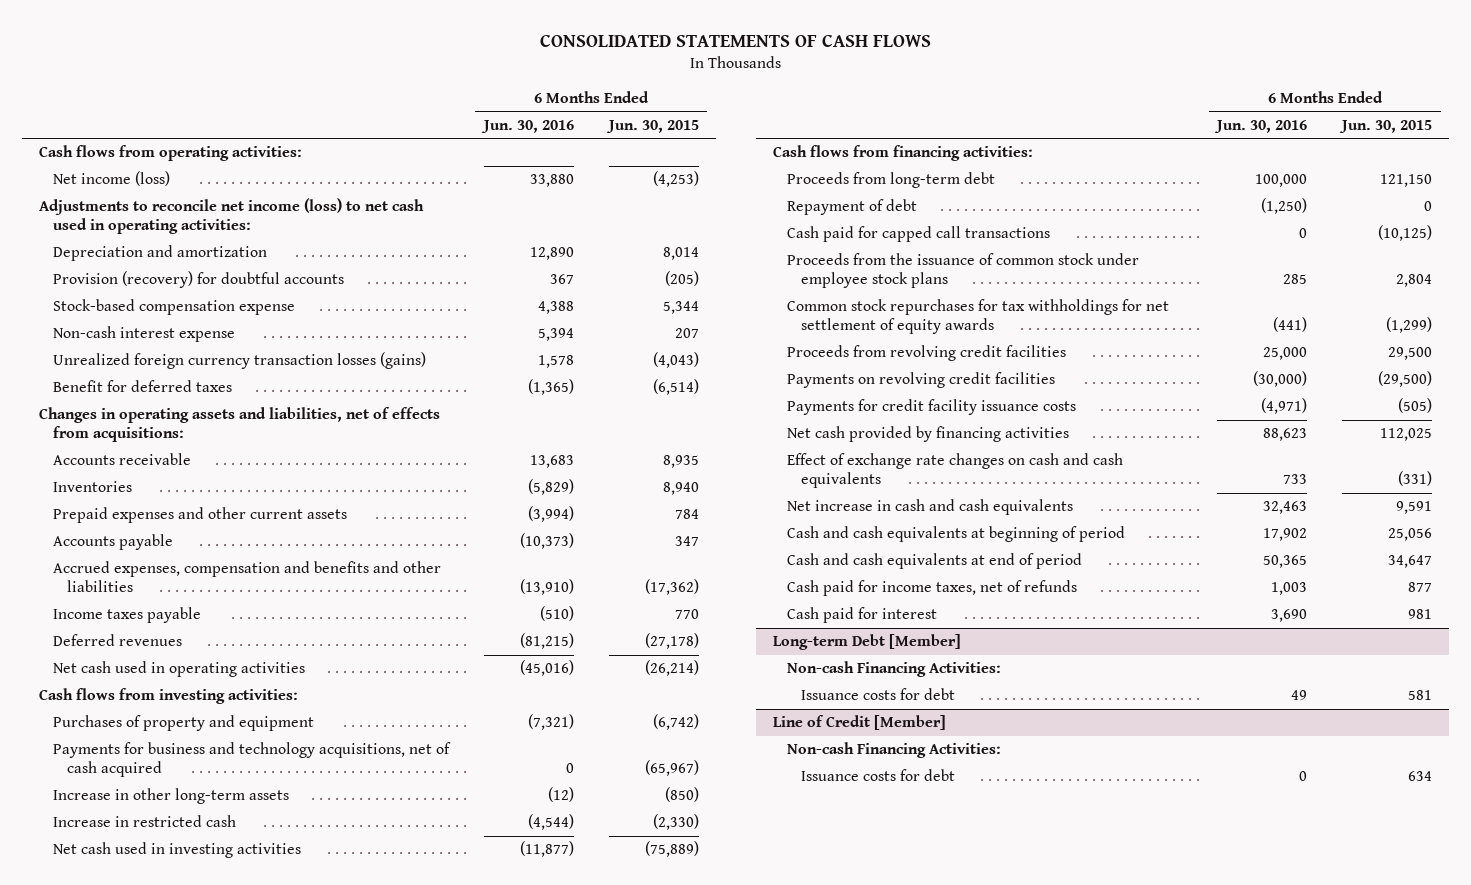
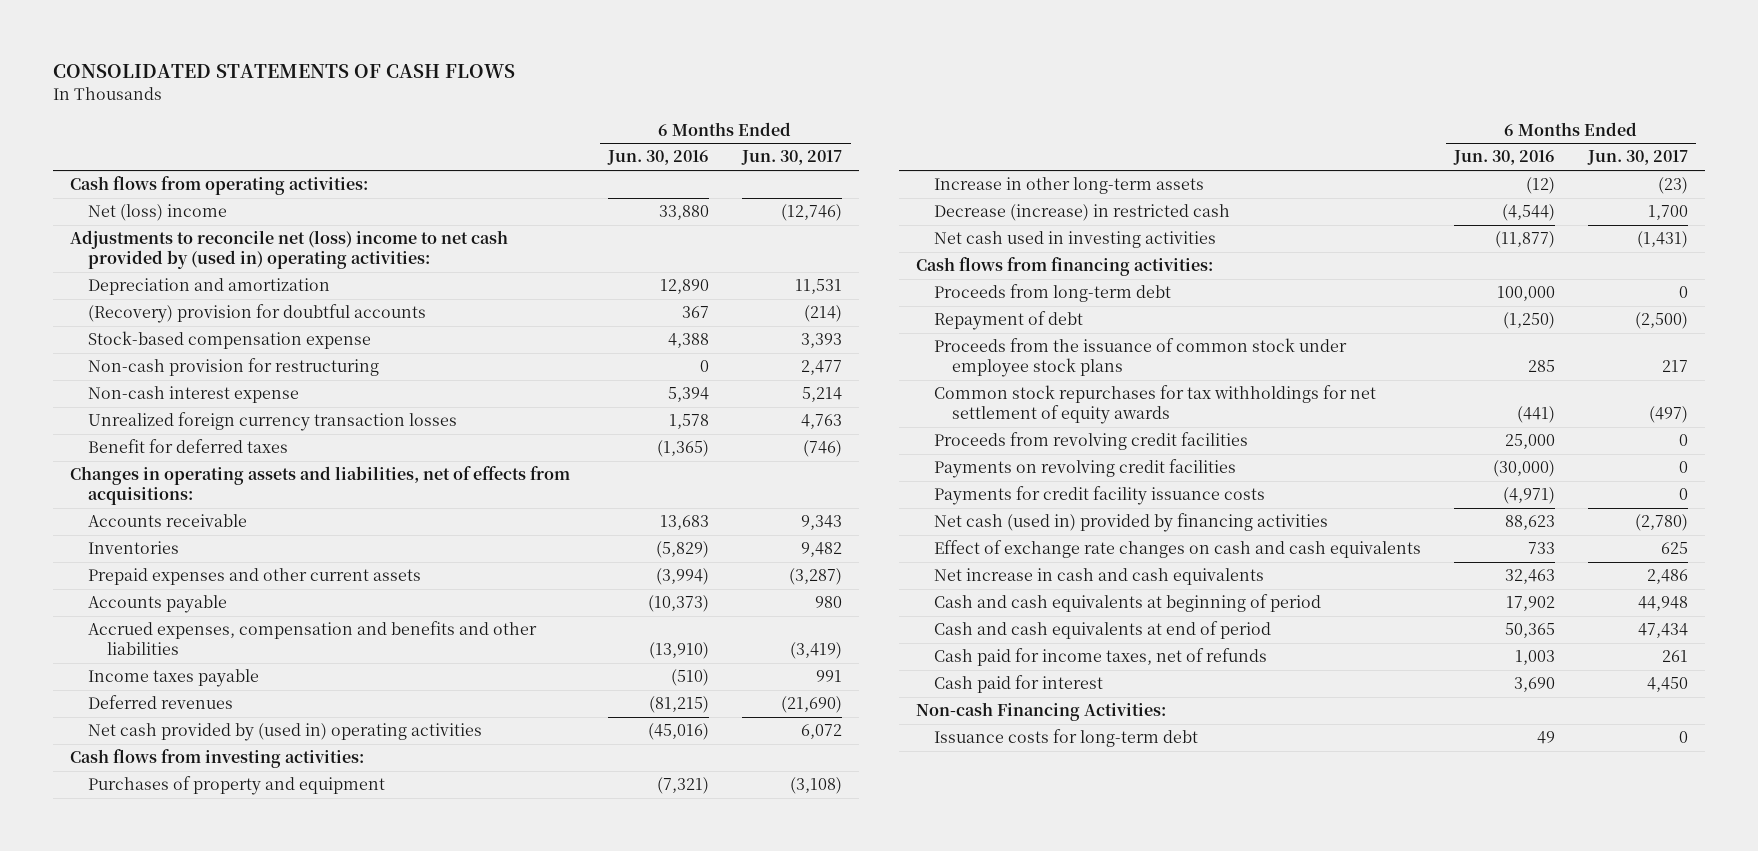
[605,119,699,133] Jun. 30, 2015 -> none
none -> [741,150,843,166] Jun. 30, 2017
[53,171,171,187] Net income (loss) -> [88,204,228,222] Net (loss) income
[39,198,425,235] Adjustments to reconcile net income (loss) to net cash used in operating activities: -> [70,230,509,270] Adjustments to reconcile net (loss) income to net cash provided by (used in) operating activities:
[53,271,345,289] Provision (recovery) for doubtful accounts -> [88,304,427,324] (Recovery) provision for doubtful accounts
none -> [88,358,380,377] Non-cash provision for restructuring
[53,352,427,370] Unrealized foreign currency transaction losses (gains) -> [88,412,458,432] Unrealized foreign currency transaction losses
[53,661,306,678] Net cash used in operating activities -> [88,723,483,742] Net cash provided by (used in) operating activities
[53,742,452,778] Payments for business and technology acquisitions, net of cash acquired -> none
[53,815,237,828] Increase in restricted cash -> [933,204,1230,222] Decrease (increase) in restricted cash
[786,226,1050,243] Cash paid for capped call transactions -> none
[786,426,1069,443] Net cash provided by financing activities -> [933,513,1328,533] Net cash (used in) provided by financing activities
[772,634,961,651] Long-term Debt [Member] -> none
[772,715,946,731] Line of Credit [Member] -> none
[786,742,1001,759] Non-cash Financing Activities: -> none
[800,769,955,782] Issuance costs for debt -> none
[800,688,955,701] Issuance costs for debt -> [933,729,1198,748] Issuance costs for long-term debt

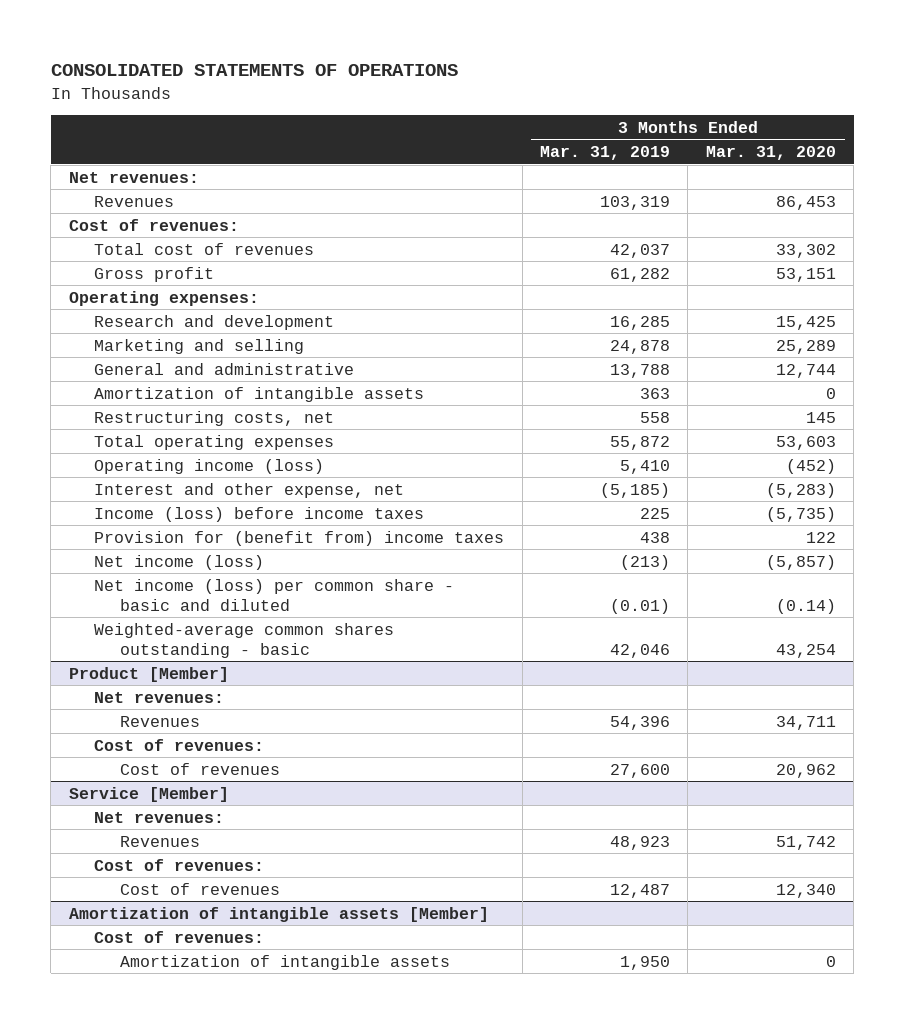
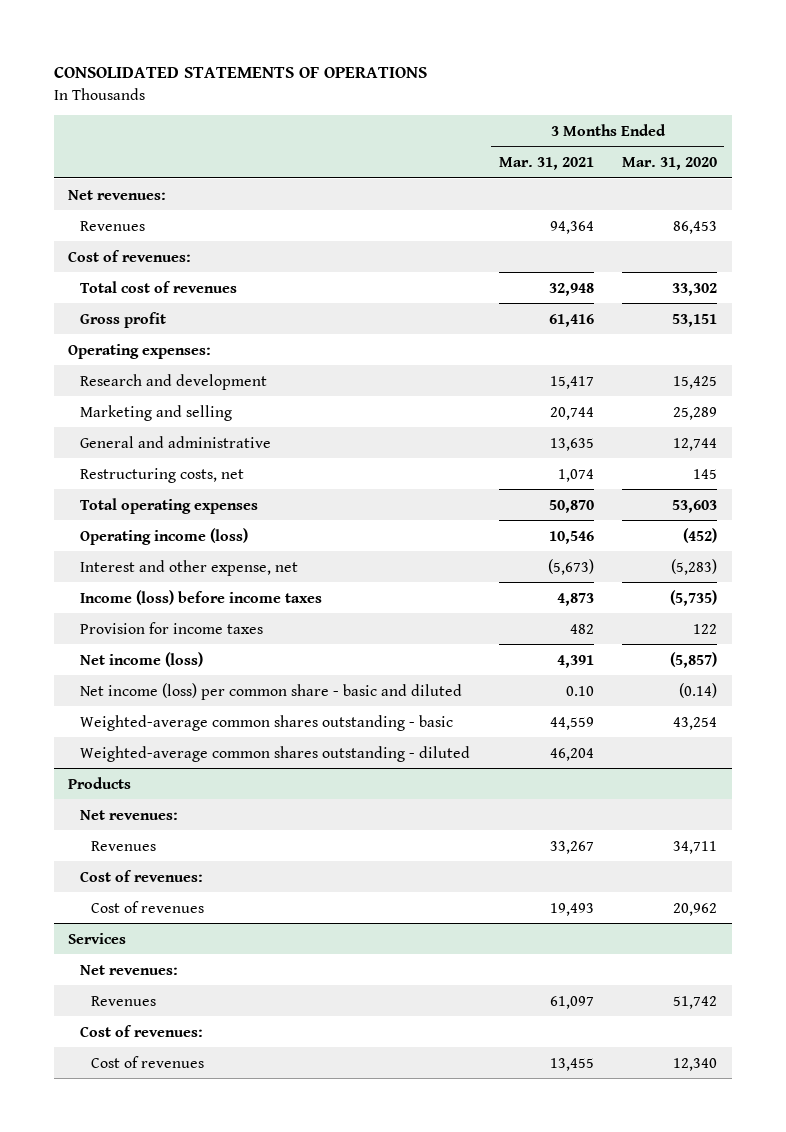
[539,145,670,160] Mar. 31, 2019 -> none
none -> [498,157,594,171] Mar. 31, 2021
[94,386,425,402] Amortization of intangible assets -> none
[94,530,505,546] Provision for (benefit from) income taxes -> [79,621,263,634] Provision for income taxes
none -> [79,745,470,762] Weighted-average common shares outstanding - diluted
[68,666,229,682] Product [Member] -> [68,776,132,789] Products
[68,786,229,802] Service [Member] -> [68,932,127,944] Services
[68,906,489,922] Amortization of intangible assets [Member] -> none
[94,930,265,943] Cost of revenues: -> none
[119,954,450,970] Amortization of intangible assets -> none

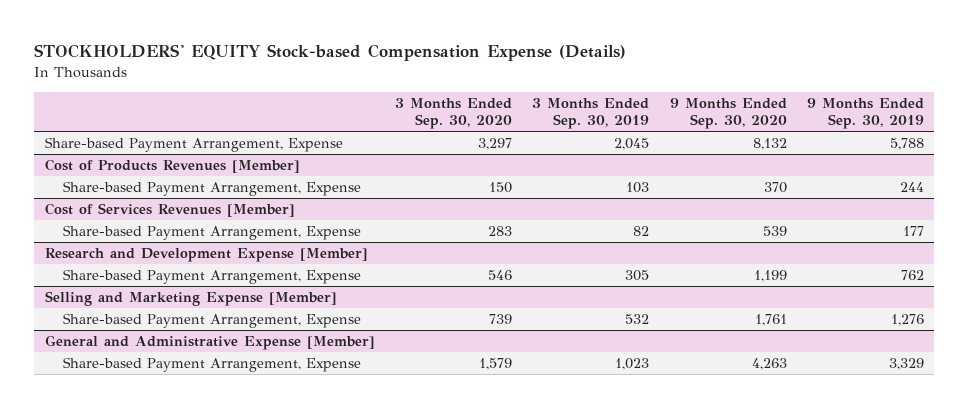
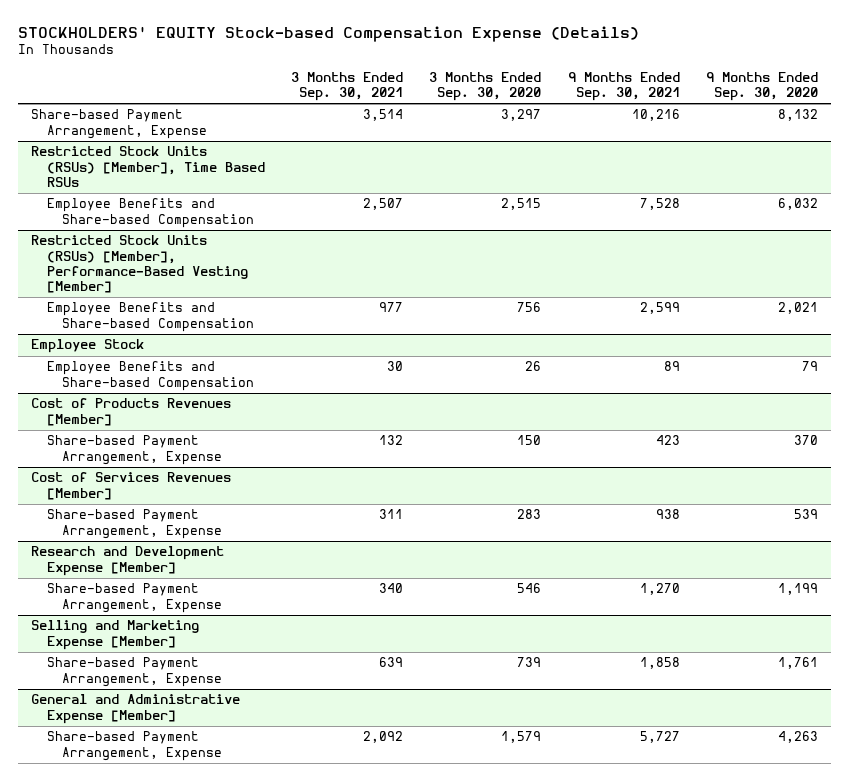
[532,97,650,130] 3 Months Ended Sep. 30, 2019 -> none
[806,97,924,130] 9 Months Ended Sep. 30, 2019 -> none
none -> [290,72,403,102] 3 Months Ended Sep. 30, 2021
none -> [567,72,680,102] 9 Months Ended Sep. 30, 2021
none -> [31,146,265,187] Restricted Stock Units (RSUs) [Member], Time Based RSUs
none -> [46,198,254,228] Employee Benefits and Share-based Compensation
none -> [31,235,248,294] Restricted Stock Units (RSUs) [Member], Performance-Based Vesting [Member]
none -> [46,302,254,332] Employee Benefits and Share-based Compensation
none -> [31,339,145,354] Employee Stock
none -> [46,361,254,391] Employee Benefits and Share-based Compensation

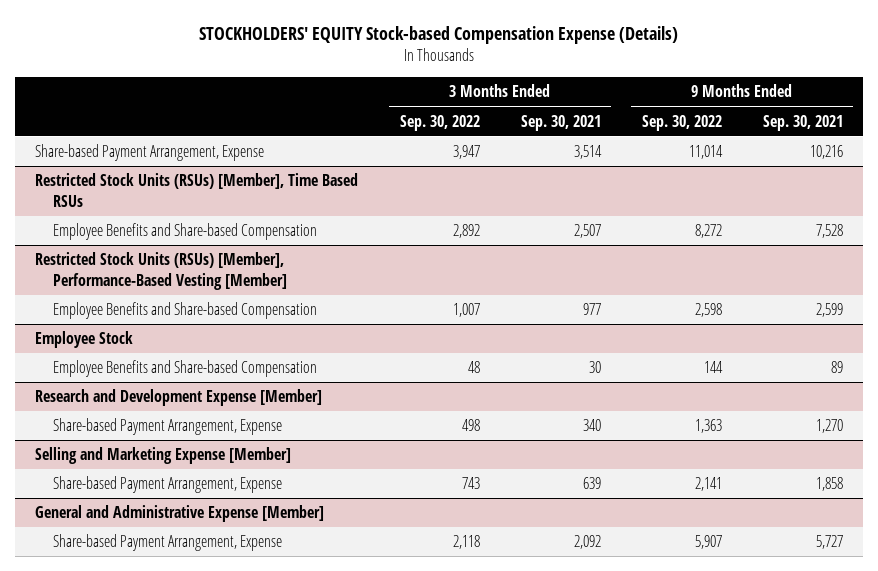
[429,72,542,102] 3 Months Ended Sep. 30, 2020 -> none
[705,72,818,102] 9 Months Ended Sep. 30, 2020 -> none
none -> [399,114,480,131] Sep. 30, 2022
none -> [641,114,722,131] Sep. 30, 2022
[31,398,232,426] Cost of Products Revenues [Member] -> none
[46,435,222,465] Share-based Payment Arrangement, Expense -> none
[31,472,232,500] Cost of Services Revenues [Member] -> none
[46,509,222,539] Share-based Payment Arrangement, Expense -> none

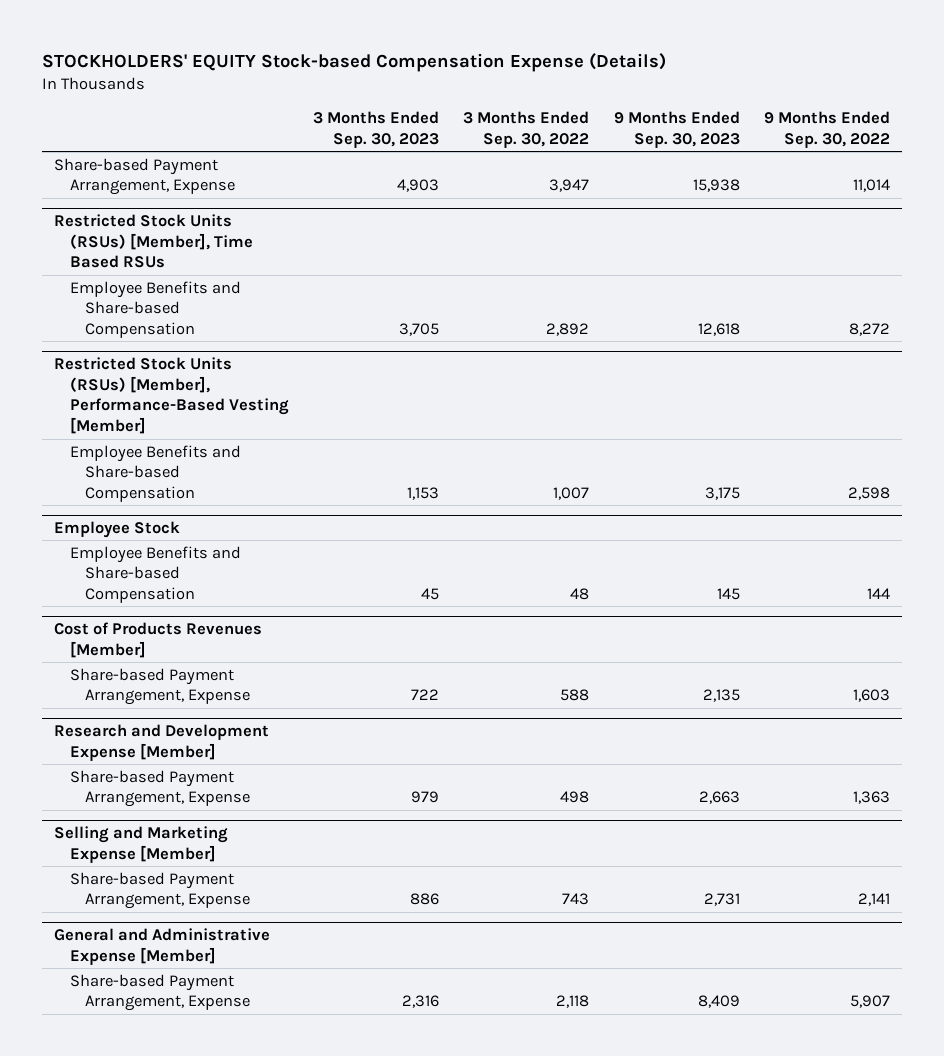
[520,114,601,131] Sep. 30, 2021 -> none
[762,114,843,131] Sep. 30, 2021 -> none
none -> [313,111,440,148] 3 Months Ended Sep. 30, 2023
none -> [613,111,740,148] 9 Months Ended Sep. 30, 2023
none -> [54,622,263,658] Cost of Products Revenues [Member]
none -> [69,667,251,706] Share-based Payment Arrangement, Expense

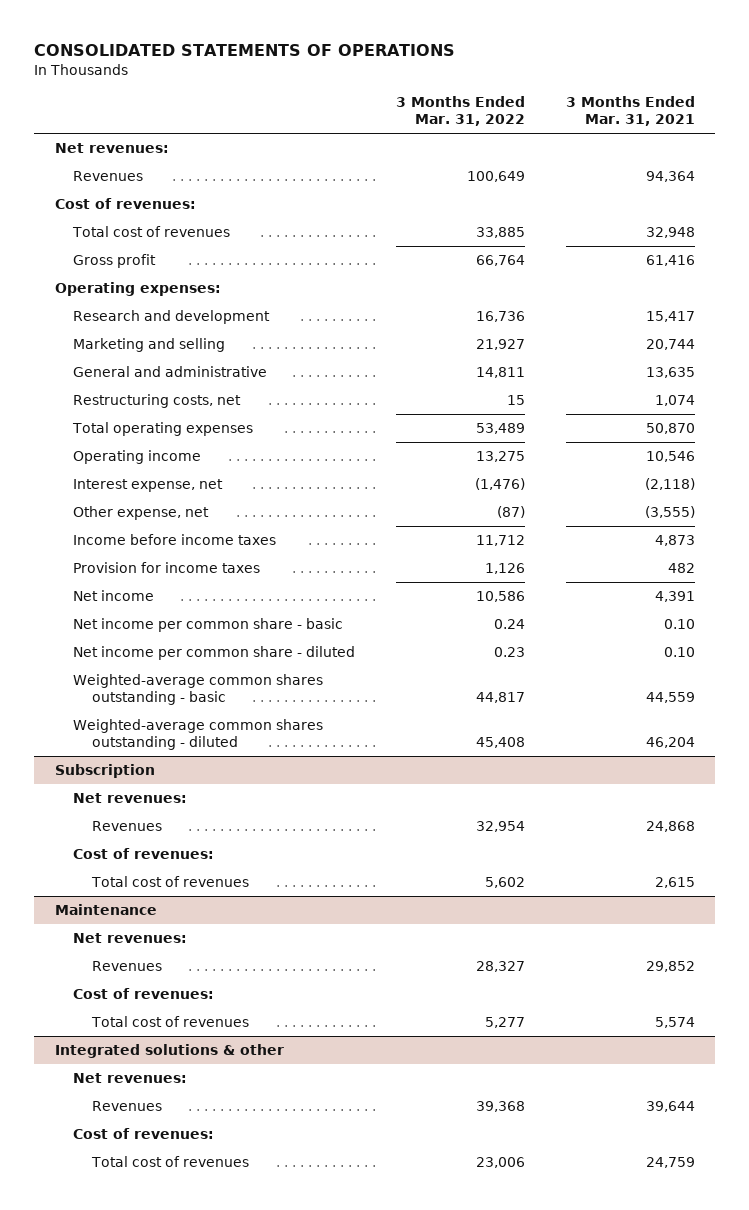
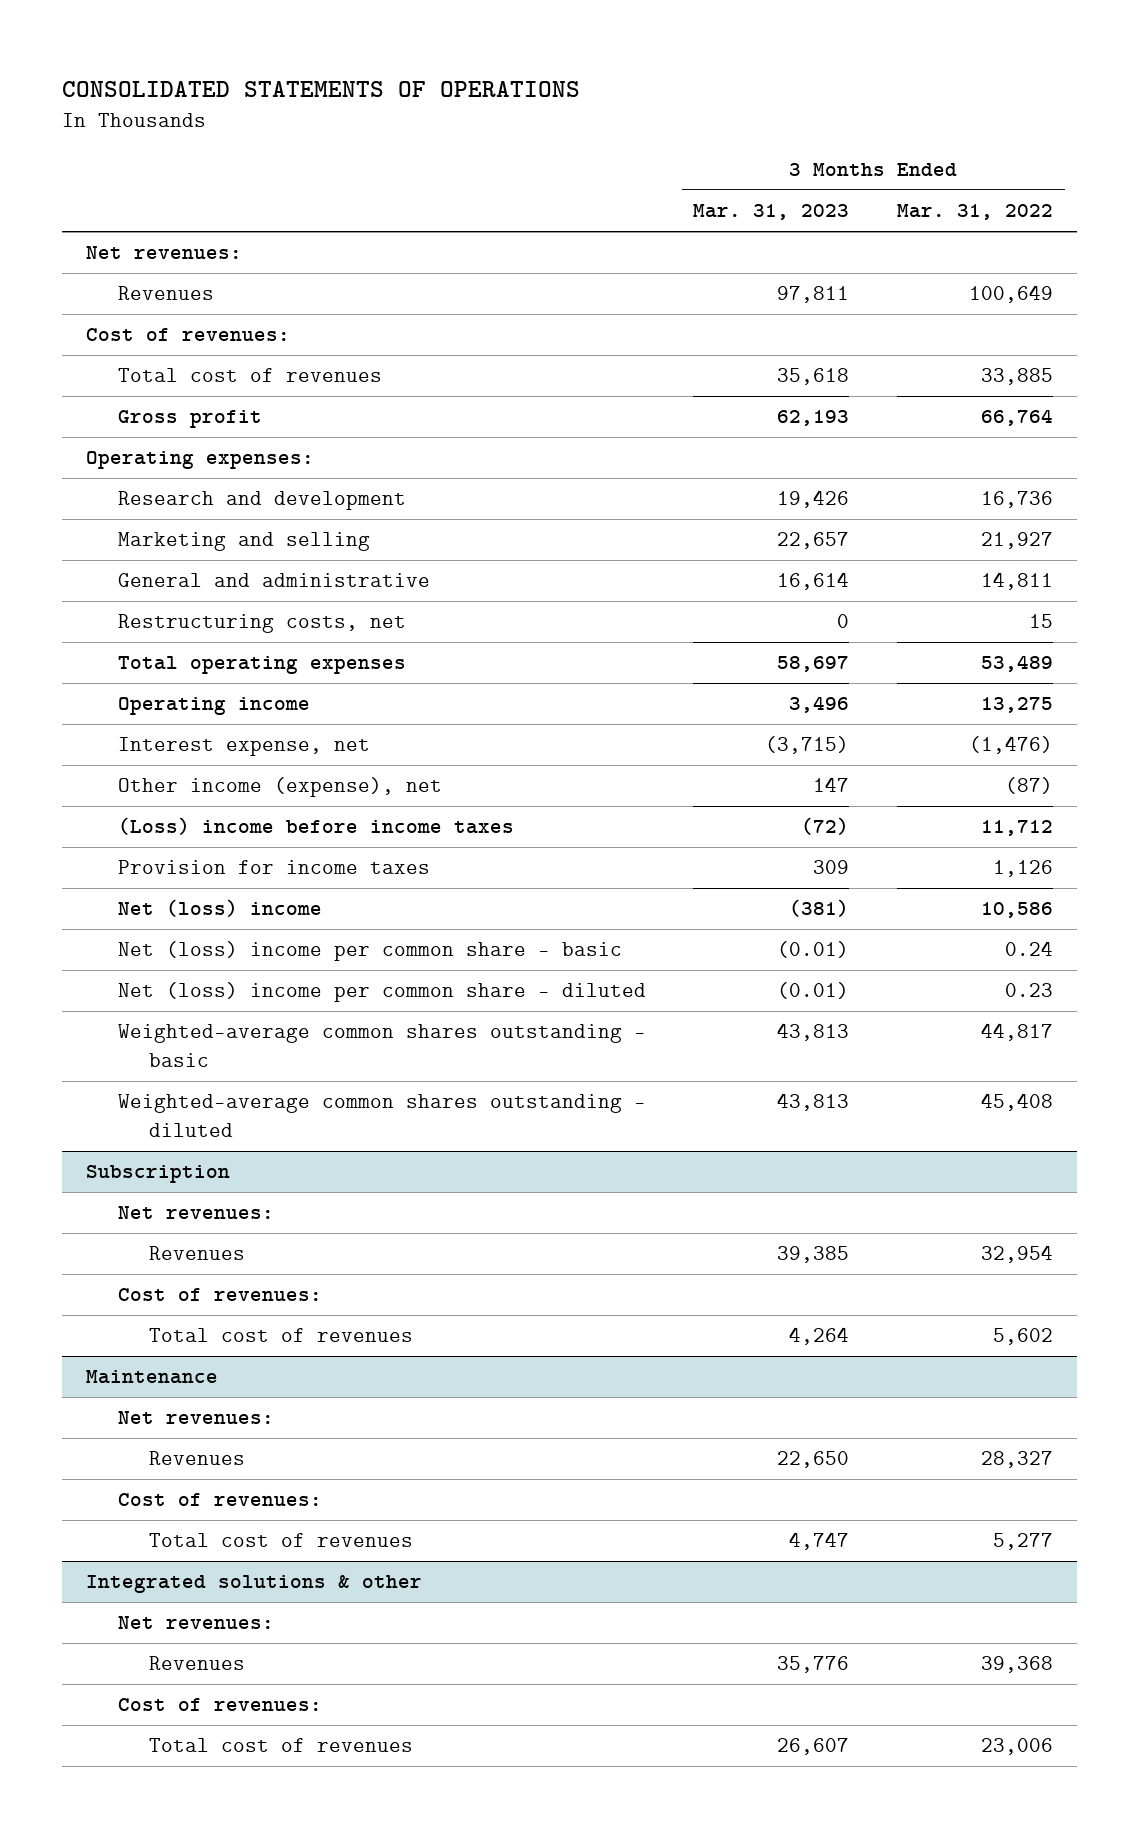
[565,96,695,127] 3 Months Ended Mar. 31, 2021 -> none
none -> [693,204,850,221] Mar. 31, 2023
[73,506,210,521] Other expense, net -> [117,777,442,798] Other income (expense), net
[73,534,277,546] Income before income taxes -> [117,817,514,836] (Loss) income before income taxes
[73,590,155,602] Net income -> [117,899,322,918] Net (loss) income
[73,618,344,633] Net income per common share - basic -> [117,941,622,962] Net (loss) income per common share - basic
[73,646,356,661] Net income per common share - diluted -> [117,982,646,1003] Net (loss) income per common share - diluted

